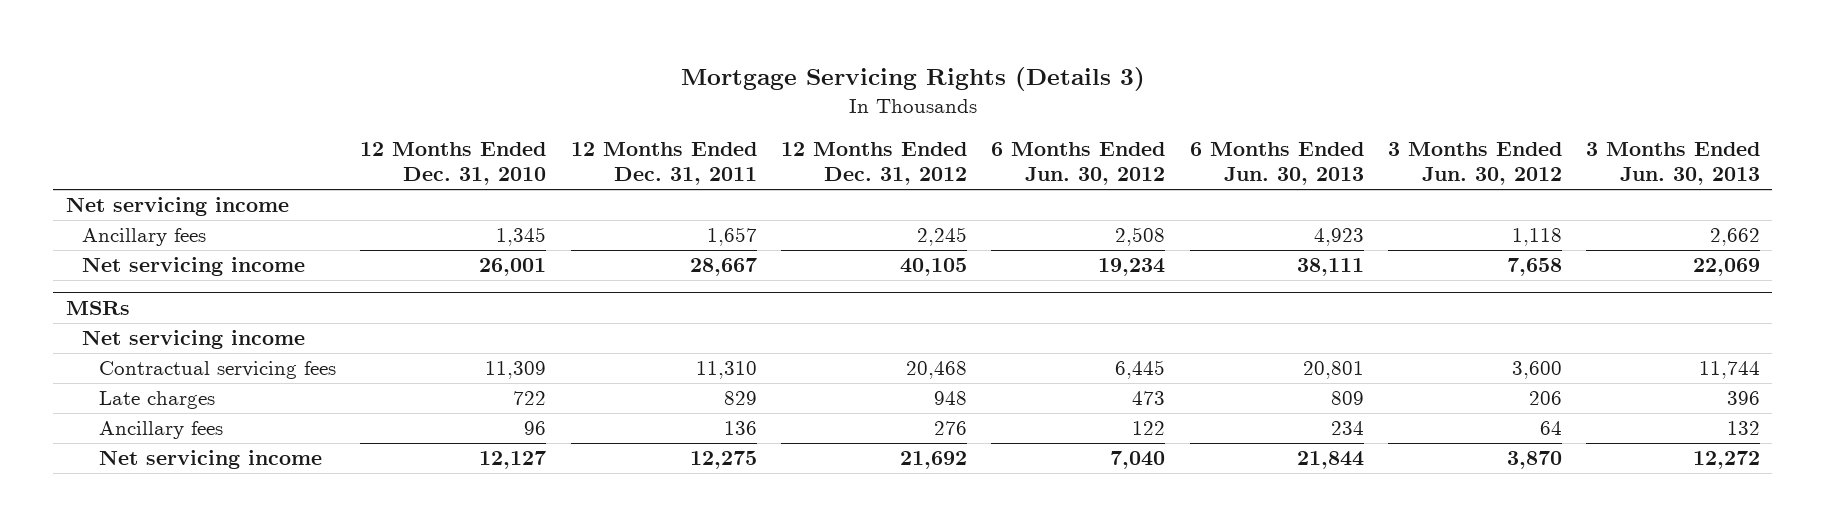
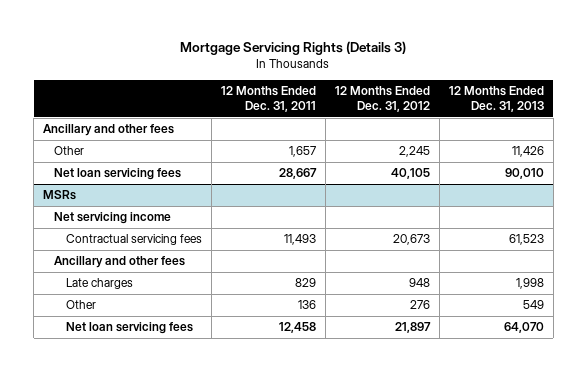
[360,142,547,186] 12 Months Ended Dec. 31, 2010 -> none
[991,142,1166,186] 6 Months Ended Jun. 30, 2012 -> none
[1189,142,1364,186] 6 Months Ended Jun. 30, 2013 -> none
[1387,142,1562,186] 3 Months Ended Jun. 30, 2012 -> none
[1586,142,1761,186] 3 Months Ended Jun. 30, 2013 -> none
none -> [448,86,544,113] 12 Months Ended Dec. 31, 2013
[65,197,289,217] Net servicing income -> none
none -> [43,124,175,137] Ancillary and other fees
[82,228,207,247] Ancillary fees -> [54,146,85,156] Other
[82,257,306,277] Net servicing income -> [54,168,182,181] Net loan servicing fees
[695,361,757,380] 11,310 -> [283,234,316,246] 11,493
[905,361,967,380] 20,468 -> [392,234,430,246] 20,673
none -> [54,256,186,269] Ancillary and other fees
[99,421,224,440] Ancillary fees -> [65,300,96,310] Other
[99,450,323,470] Net servicing income -> [65,322,193,335] Net loan servicing fees
[689,451,757,470] 12,275 -> [278,322,316,334] 12,458
[899,451,967,470] 21,692 -> [394,322,431,334] 21,897

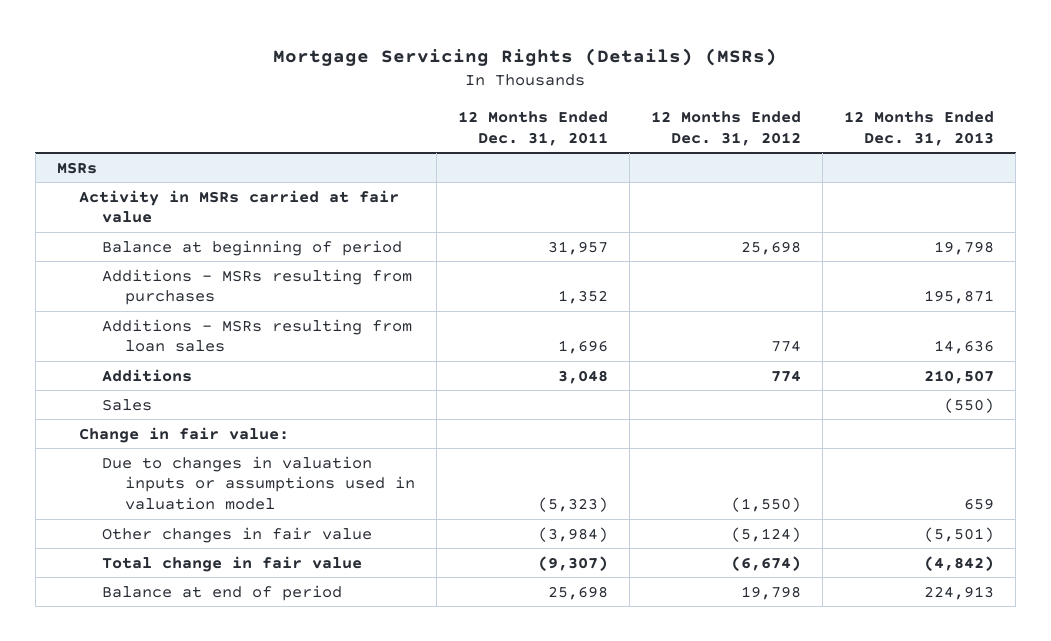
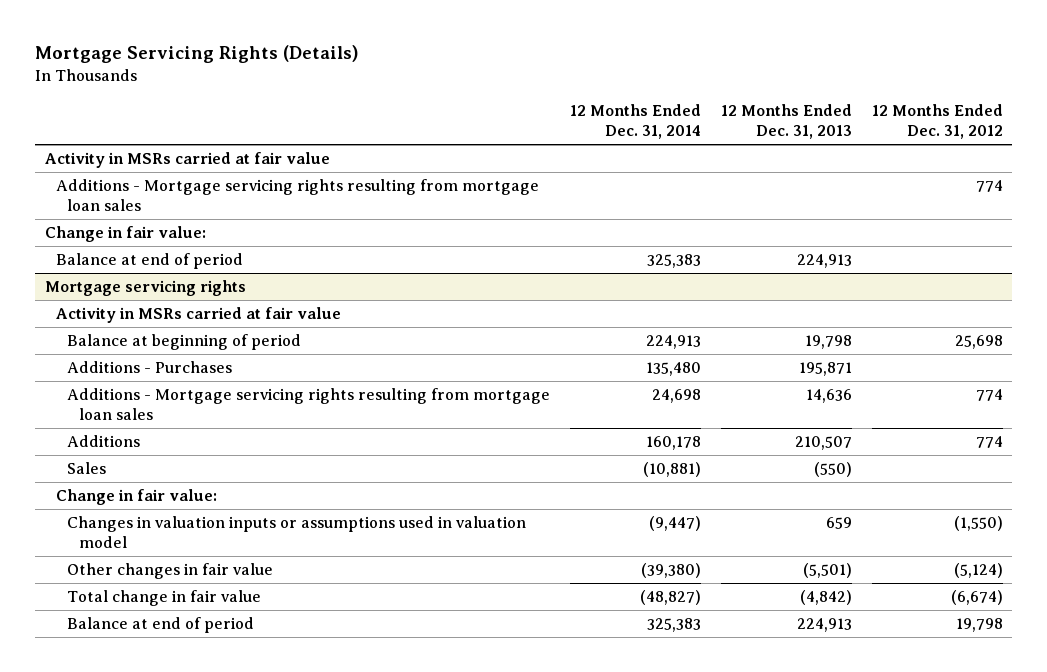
[273,47,778,66] Mortgage Servicing Rights (Details) (MSRs) -> [34,45,359,64] Mortgage Servicing Rights (Details)
[457,110,608,146] 12 Months Ended Dec. 31, 2011 -> none
none -> [570,103,702,140] 12 Months Ended Dec. 31, 2014
[56,161,97,174] MSRs -> none
none -> [55,179,539,212] Additions - Mortgage servicing rights resulting from mortgage loan sales
none -> [44,226,206,243] Change in fair value:
none -> [55,253,243,270] Balance at end of period
none -> [44,280,246,297] Mortgage servicing rights
none -> [55,307,341,324] Activity in MSRs carried at fair value
[102,268,413,306] Additions - MSRs resulting from purchases -> [67,361,233,374] Additions - Purchases
[102,318,413,353] Additions - MSRs resulting from loan sales -> [67,388,551,421] Additions - Mortgage servicing rights resulting from mortgage loan sales
[102,455,415,511] Due to changes in valuation inputs or assumptions used in valuation model -> [67,516,527,549] Changes in valuation inputs or assumptions used in valuation model

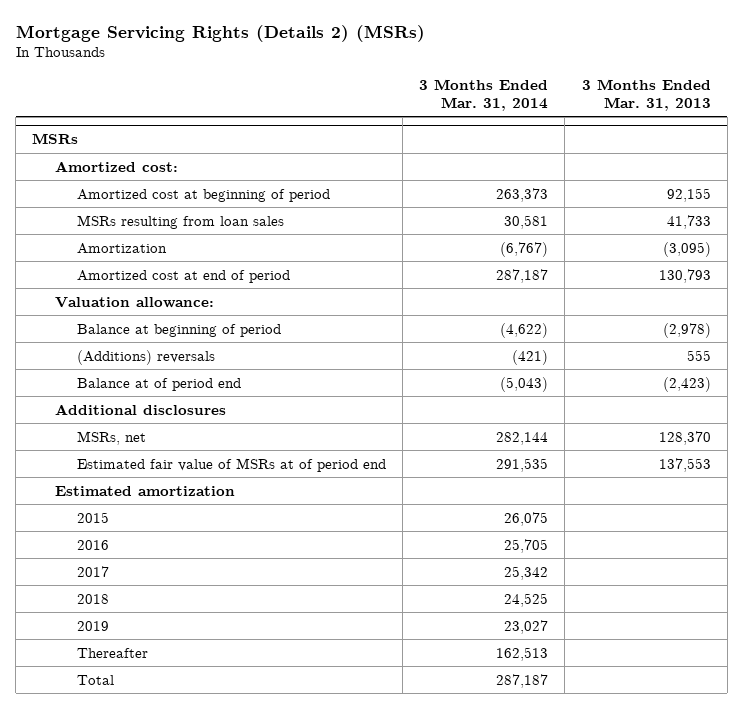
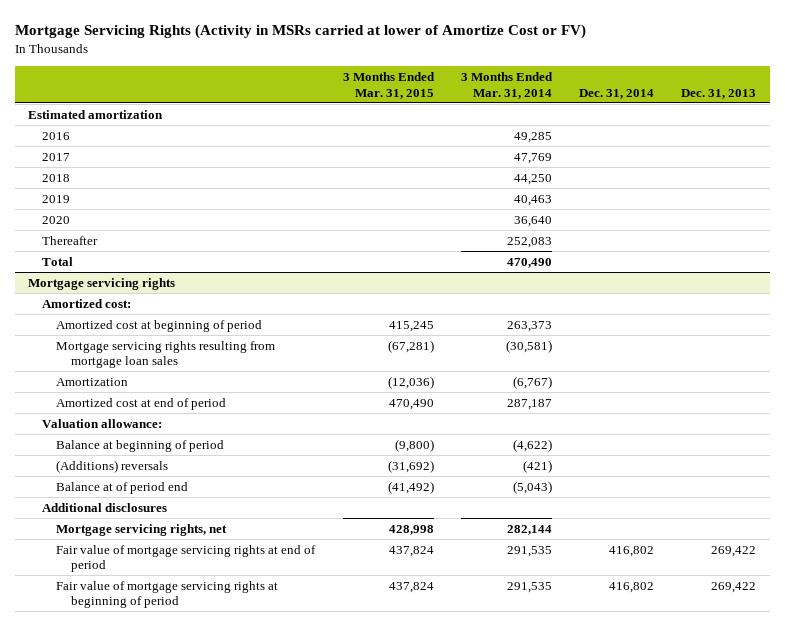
[15,24,425,42] Mortgage Servicing Rights (Details 2) (MSRs) -> [14,24,586,40] Mortgage Servicing Rights (Activity in MSRs carried at lower of Amortize Cost or FV)
[581,79,711,111] 3 Months Ended Mar. 31, 2013 -> none
none -> [342,71,435,99] 3 Months Ended Mar. 31, 2015
none -> [579,88,655,99] Dec. 31, 2014
none -> [681,88,757,99] Dec. 31, 2013
[32,133,79,145] MSRs -> none
none -> [28,109,164,119] Estimated amortization
none -> [42,131,71,140] 2016
none -> [42,152,71,161] 2017
none -> [42,173,71,182] 2018
none -> [42,194,71,203] 2019
none -> [42,215,71,224] 2020
none -> [42,235,99,245] Thereafter
none -> [42,256,74,266] Total
none -> [28,277,176,290] Mortgage servicing rights
[76,214,284,229] MSRs resulting from loan sales -> [56,340,276,369] Mortgage servicing rights resulting from mortgage loan sales
[504,214,549,229] 30,581 -> [505,339,552,353] (30,581)
[54,485,235,496] Estimated amortization -> none
[76,511,109,523] 2015 -> none
[76,539,109,550] 2016 -> none
[76,565,109,577] 2017 -> none
[76,593,109,604] 2018 -> none
[76,620,109,631] 2019 -> none
[76,647,148,658] Thereafter -> none
[76,674,114,685] Total -> none
[76,430,146,445] MSRs, net -> [56,523,228,536] Mortgage servicing rights, net
[76,457,386,472] Estimated fair value of MSRs at of period end -> [56,544,317,573] Fair value of mortgage servicing rights at end of period
none -> [56,580,279,609] Fair value of mortgage servicing rights at beginning of period

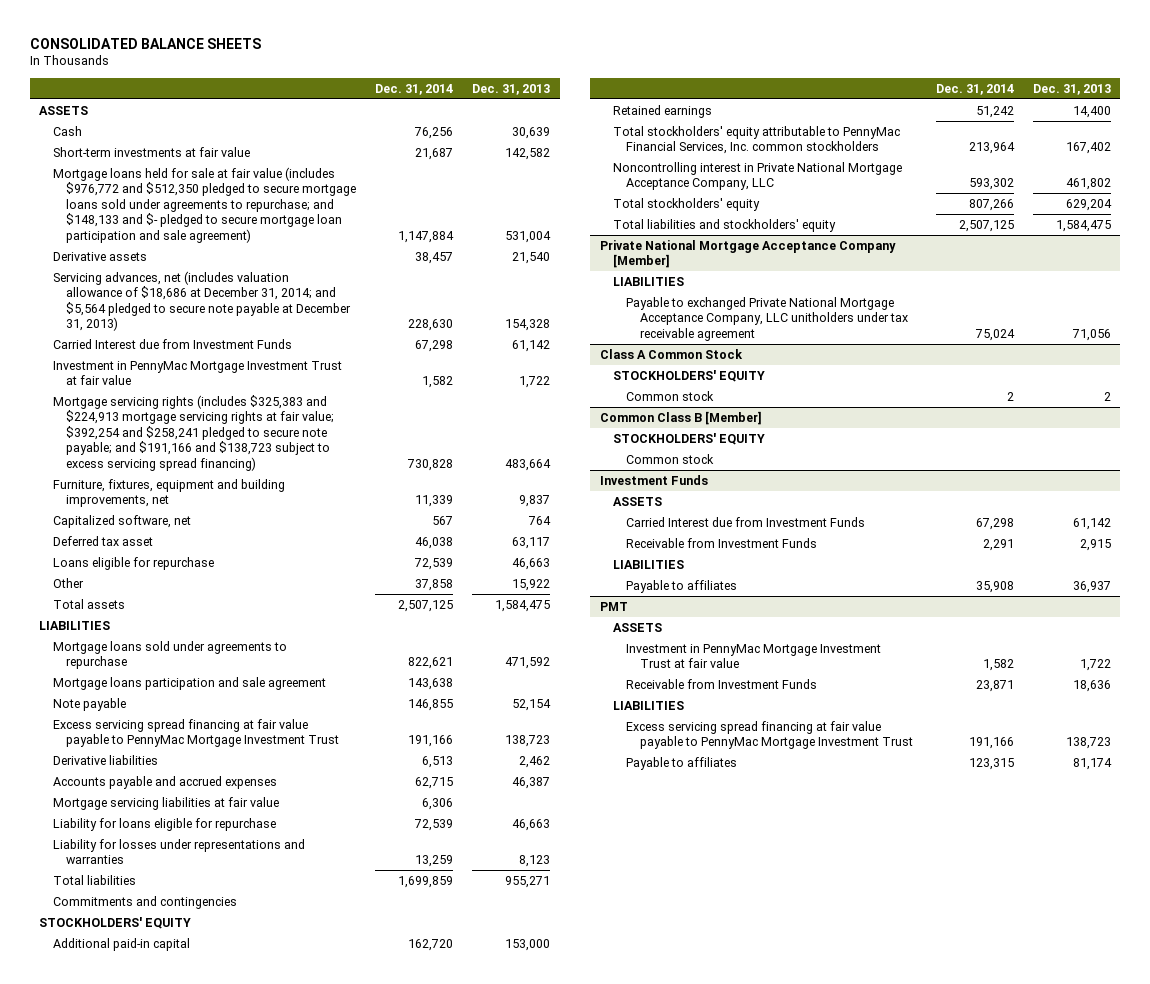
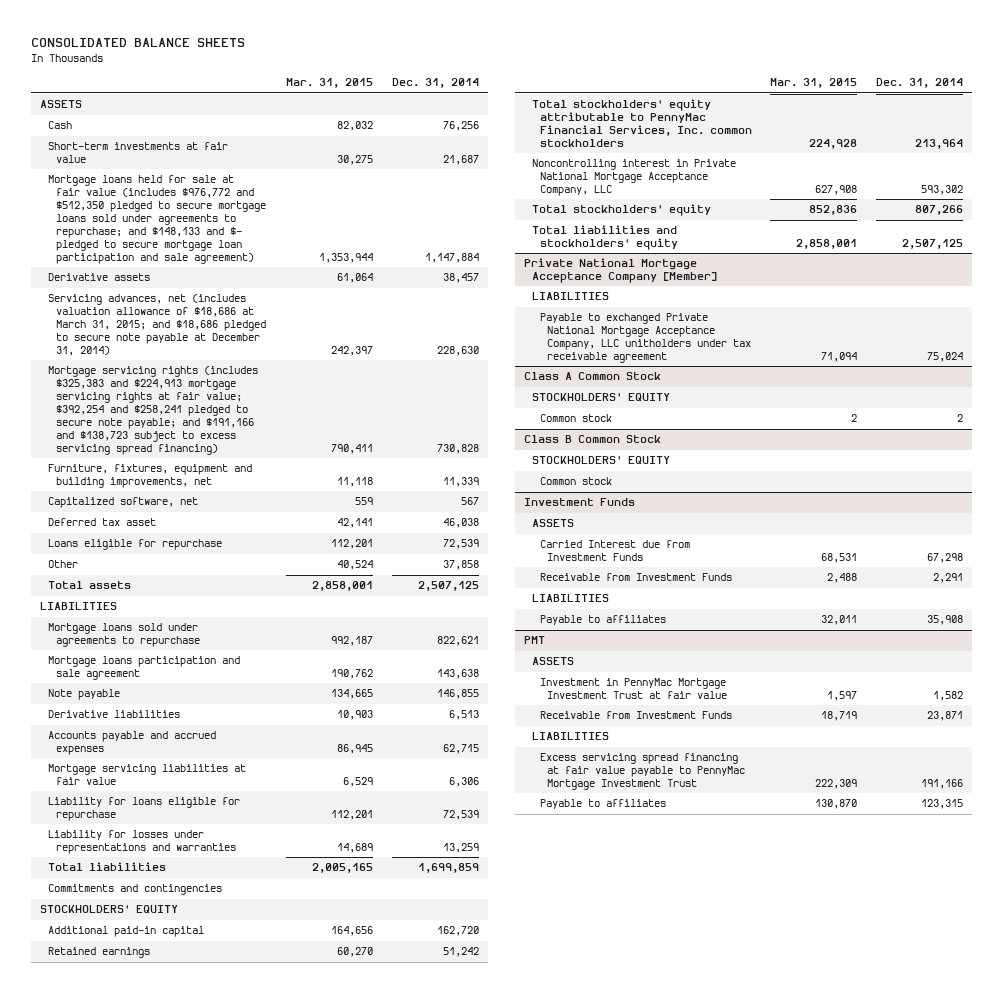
[472,83,551,95] Dec. 31, 2013 -> none
none -> [286,78,374,89] Mar. 31, 2015
[52,338,292,349] Carried Interest due from Investment Funds -> none
[52,360,342,386] Investment in PennyMac Mortgage Investment Trust at fair value -> none
[52,270,351,332] Servicing advances, net (includes valuation allowance of $18,686 at December 31, 2014; and $5,564 pledged to secure note payable at December 31, 2013) -> [47,294,266,356] Servicing advances, net (includes valuation allowance of $18,686 at March 31, 2015; and $18,686 pledged to secure note payable at December 31, 2014)
[52,718,339,748] Excess servicing spread financing at fair value payable to PennyMac Mortgage Investment Trust -> none
[600,410,763,425] Common Class B [Member] -> [523,435,661,444] Class B Common Stock

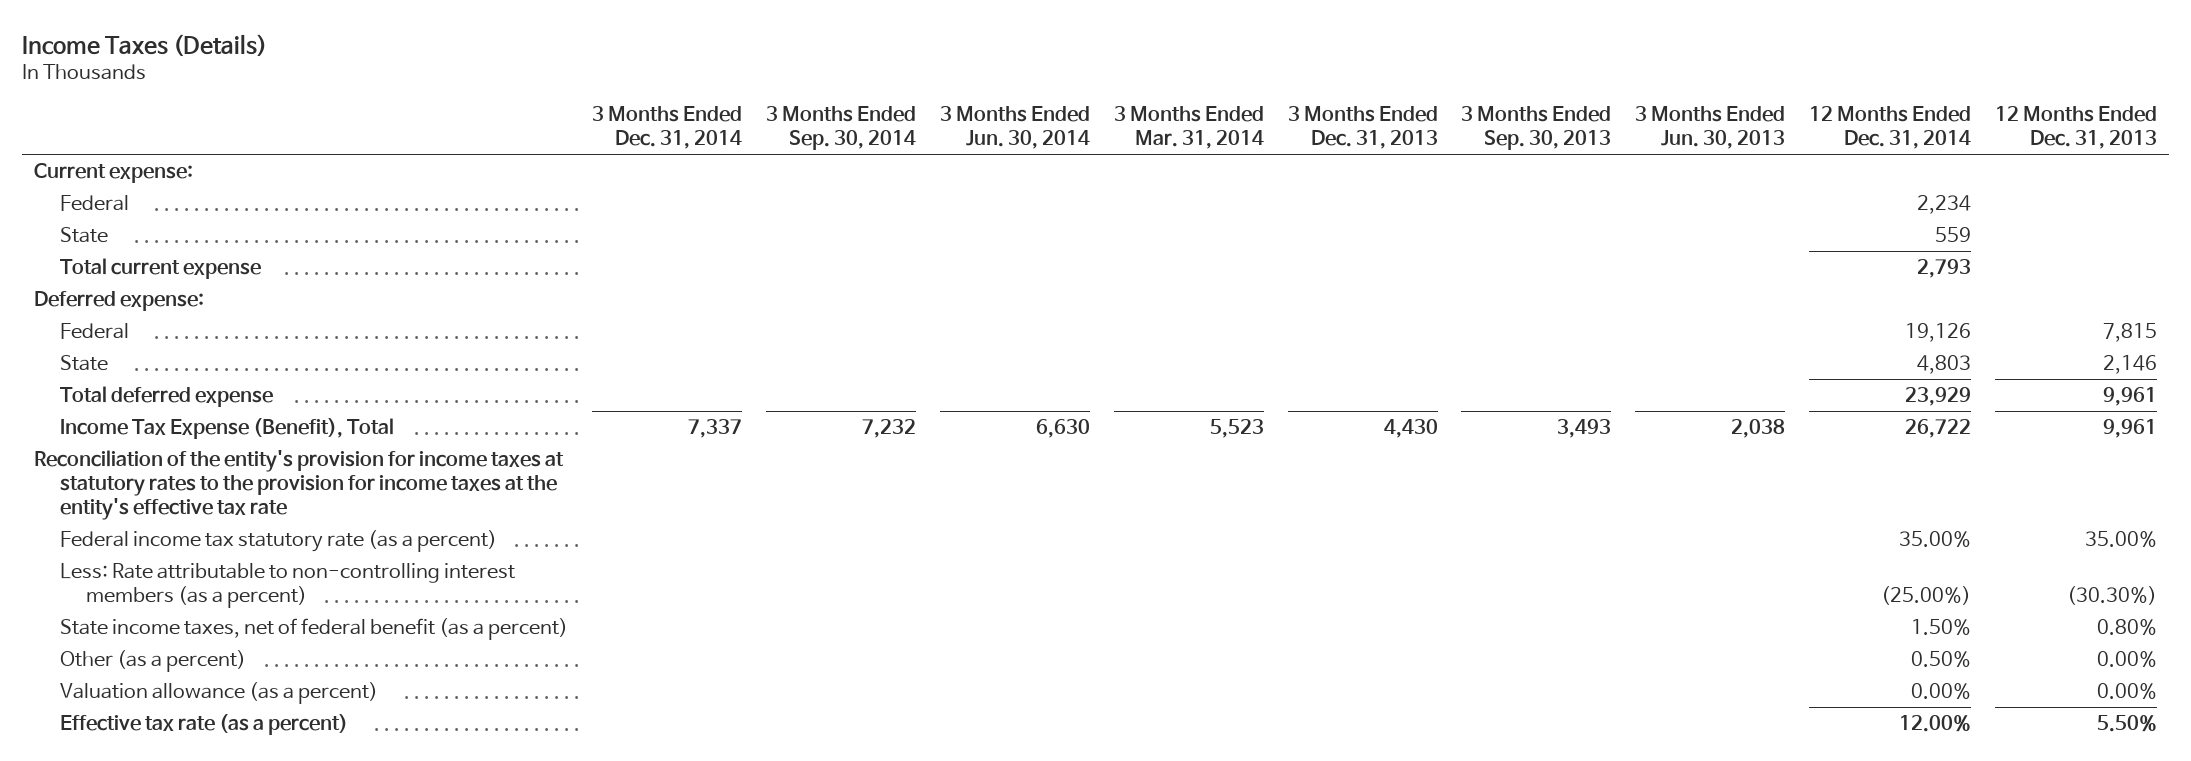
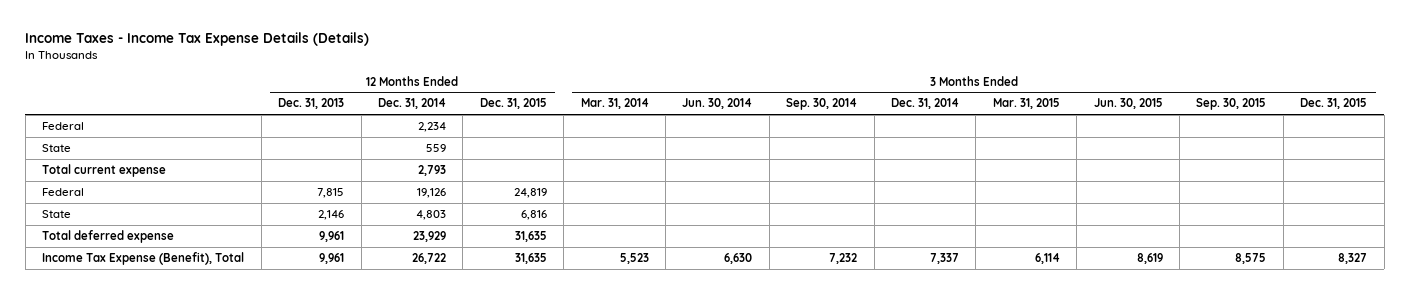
[22,33,268,57] Income Taxes (Details) -> [25,32,370,47] Income Taxes - Income Tax Expense Details (Details)
[1287,106,1438,150] 3 Months Ended Dec. 31, 2013 -> none
[1461,106,1612,151] 3 Months Ended Sep. 30, 2013 -> none
[1635,106,1786,150] 3 Months Ended Jun. 30, 2013 -> none
none -> [479,98,547,110] Dec. 31, 2015
none -> [992,98,1060,110] Mar. 31, 2015
none -> [1093,98,1163,110] Jun. 30, 2015
none -> [1196,98,1267,111] Sep. 30, 2015
none -> [1300,98,1368,110] Dec. 31, 2015
[34,162,194,183] Current expense: -> none
[34,290,205,311] Deferred expense: -> none
[34,449,565,520] Reconciliation of the entity's provision for income taxes at statutory rates to the provision for income taxes at the entity's effective tax rate -> none
[60,529,498,552] Federal income tax statutory rate (as a percent) -> none
[60,562,516,608] Less: Rate attributable to non-controlling interest members (as a percent) -> none
[60,617,569,640] State income taxes, net of federal benefit (as a percent) -> none
[60,649,247,672] Other (as a percent) -> none
[60,681,379,704] Valuation allowance (as a percent) -> none
[60,713,349,735] Effective tax rate (as a percent) -> none

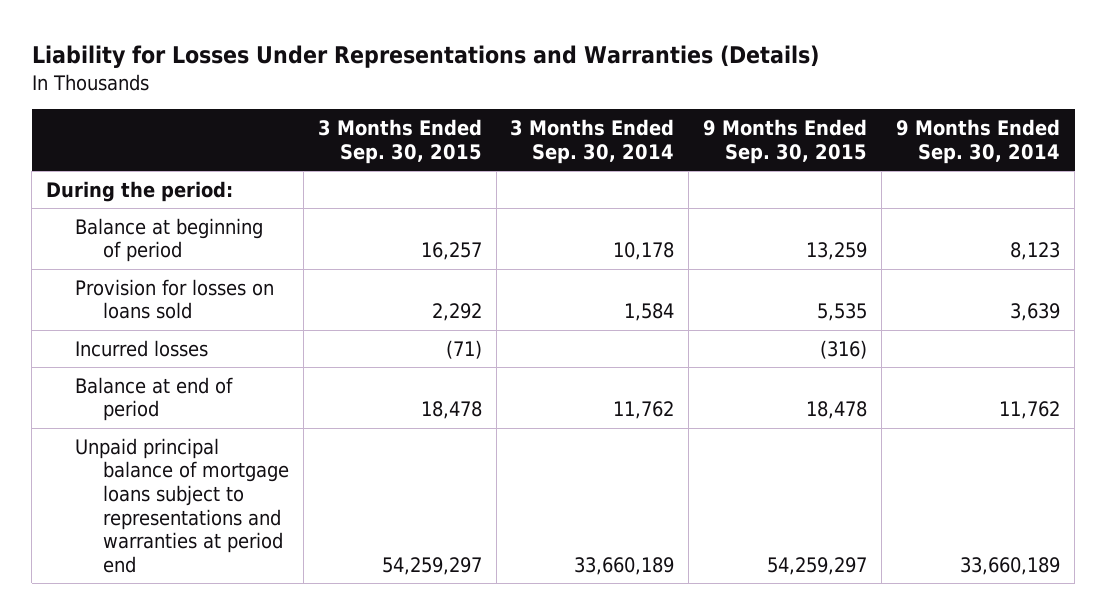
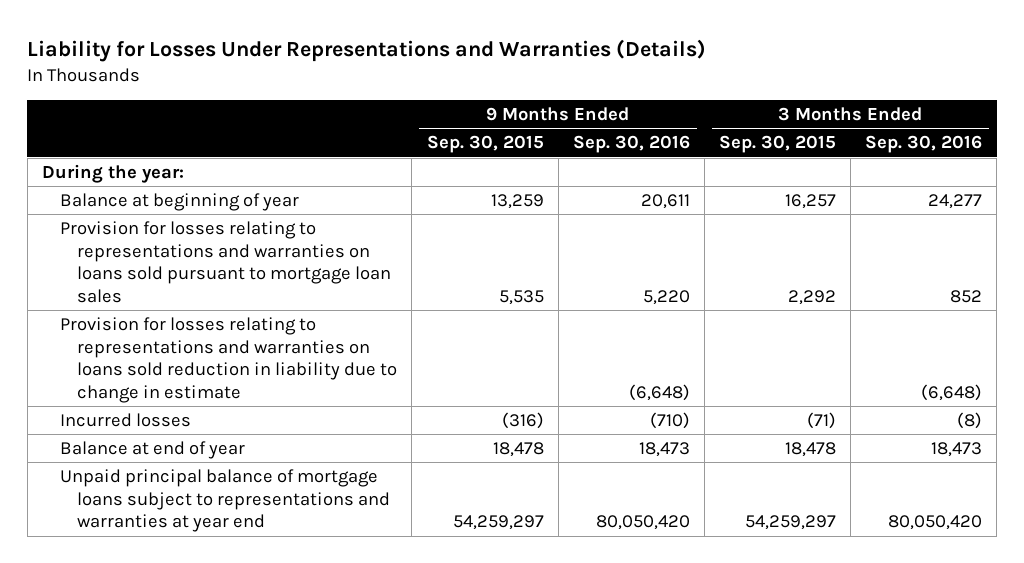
[510,119,675,164] 3 Months Ended Sep. 30, 2014 -> none
[896,119,1061,164] 9 Months Ended Sep. 30, 2014 -> none
none -> [572,135,690,154] Sep. 30, 2016
none -> [865,135,983,154] Sep. 30, 2016
[46,180,234,202] During the period: -> [41,164,184,184] During the year:
[74,217,263,263] Balance at beginning of period -> [59,193,299,212] Balance at beginning of year
[74,278,274,320] Provision for losses on loans sold -> [59,221,392,304] Provision for losses relating to representations and warranties on loans sold pursuant to mortgage loan sales
none -> [59,317,398,404] Provision for losses relating to representations and warranties on loans sold reduction in liability due to change in estimate
[74,376,233,422] Balance at end of period -> [59,441,245,460] Balance at end of year
[74,437,289,573] Unpaid principal balance of mortgage loans subject to representations and warranties at period end -> [59,469,391,533] Unpaid principal balance of mortgage loans subject to representations and warranties at year end

